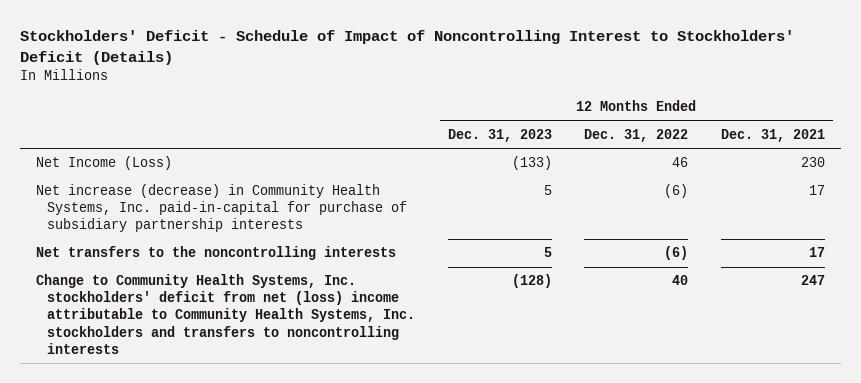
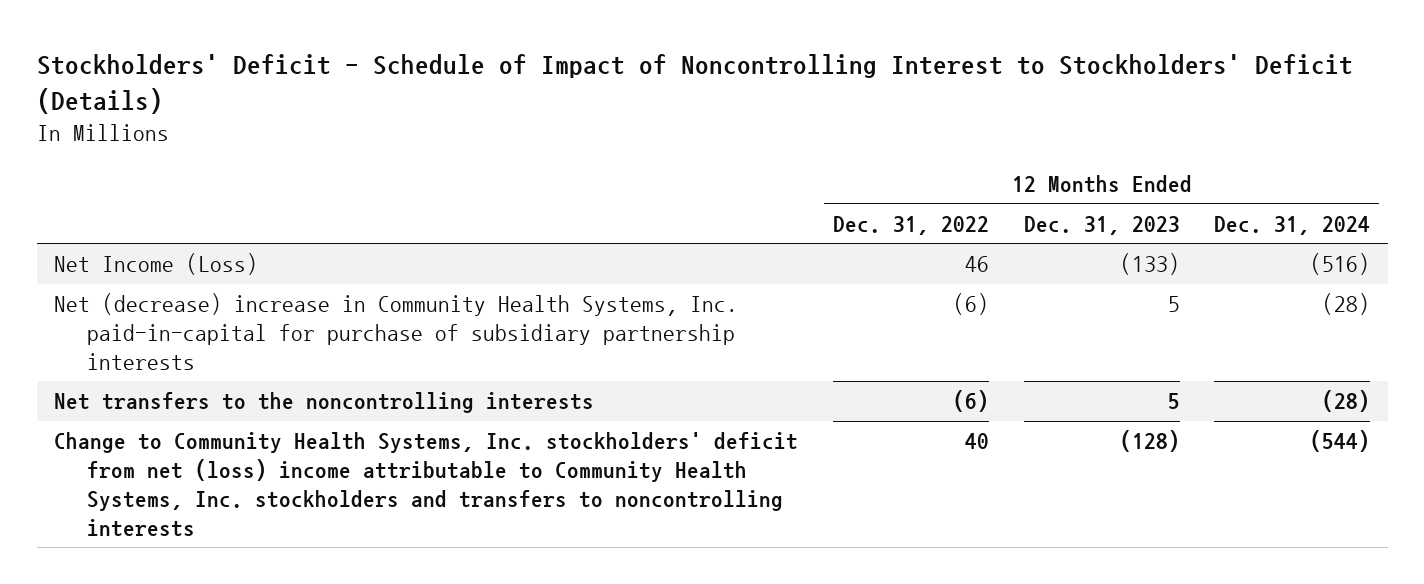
[720,128,825,142] Dec. 31, 2021 -> none
none -> [1214,215,1371,235] Dec. 31, 2024
[36,184,408,233] Net increase (decrease) in Community Health Systems, Inc. paid-in-capital for purchase of subsidiary partnership interests -> [54,293,739,370] Net (decrease) increase in Community Health Systems, Inc. paid-in-capital for purchase of subsidiary partnership interests

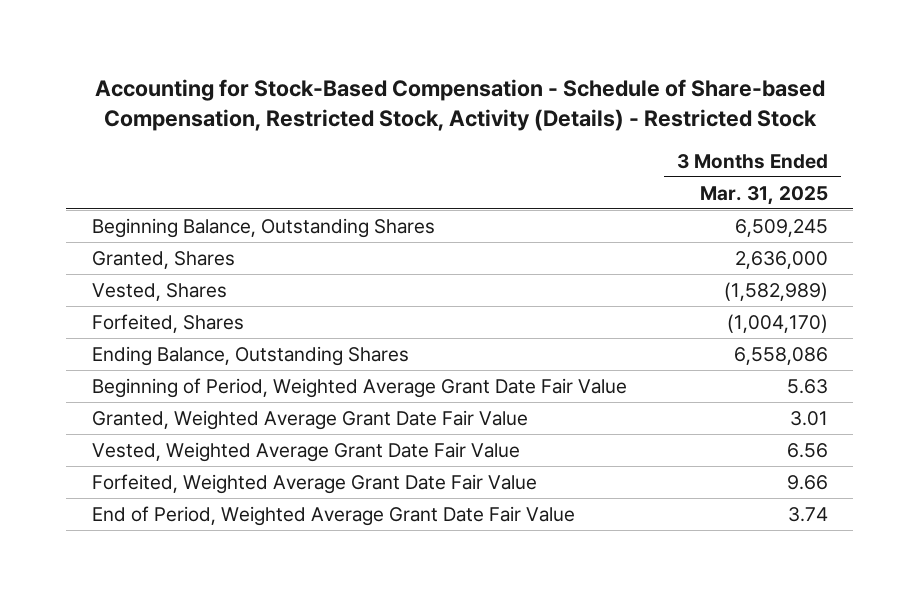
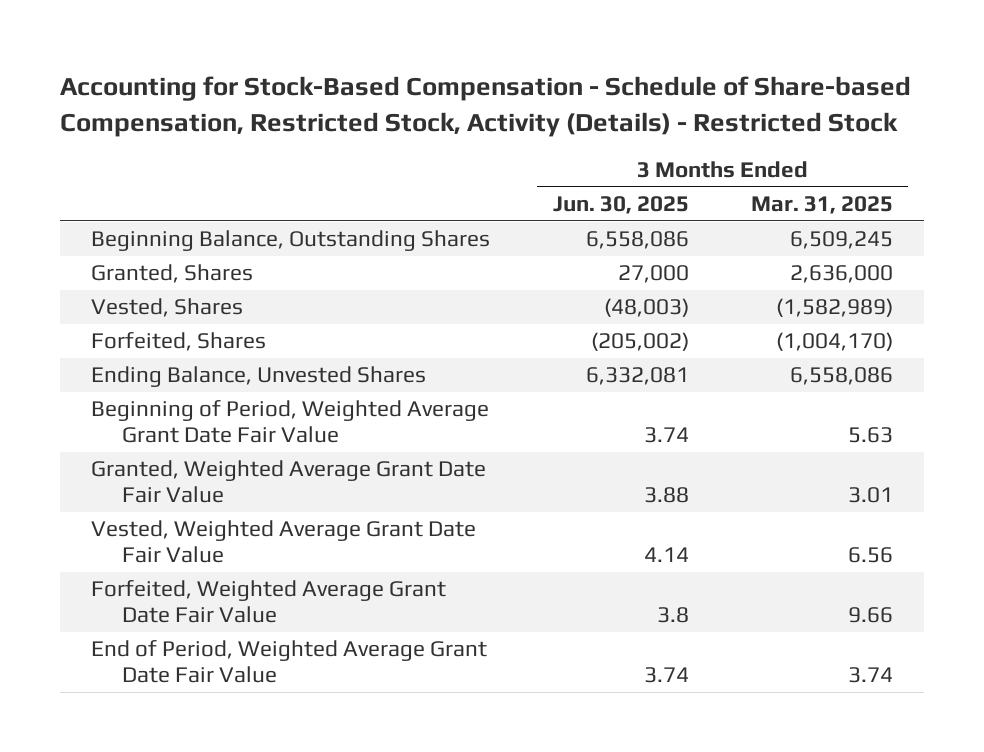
none -> [552,196,689,215] Jun. 30, 2025
[91,345,409,366] Ending Balance, Outstanding Shares -> [91,366,427,388] Ending Balance, Unvested Shares

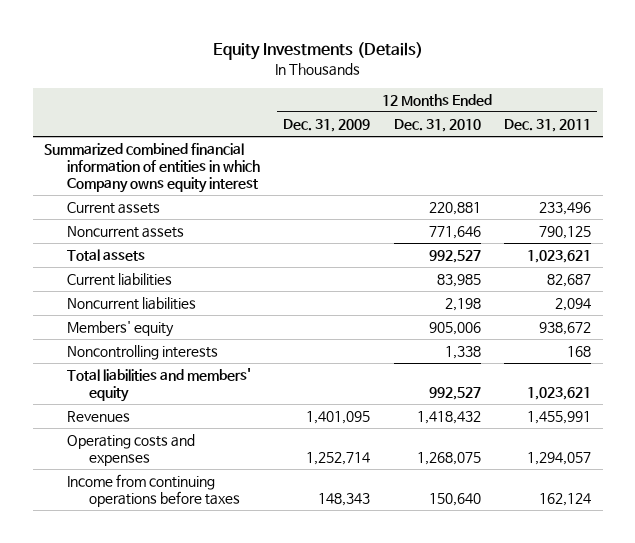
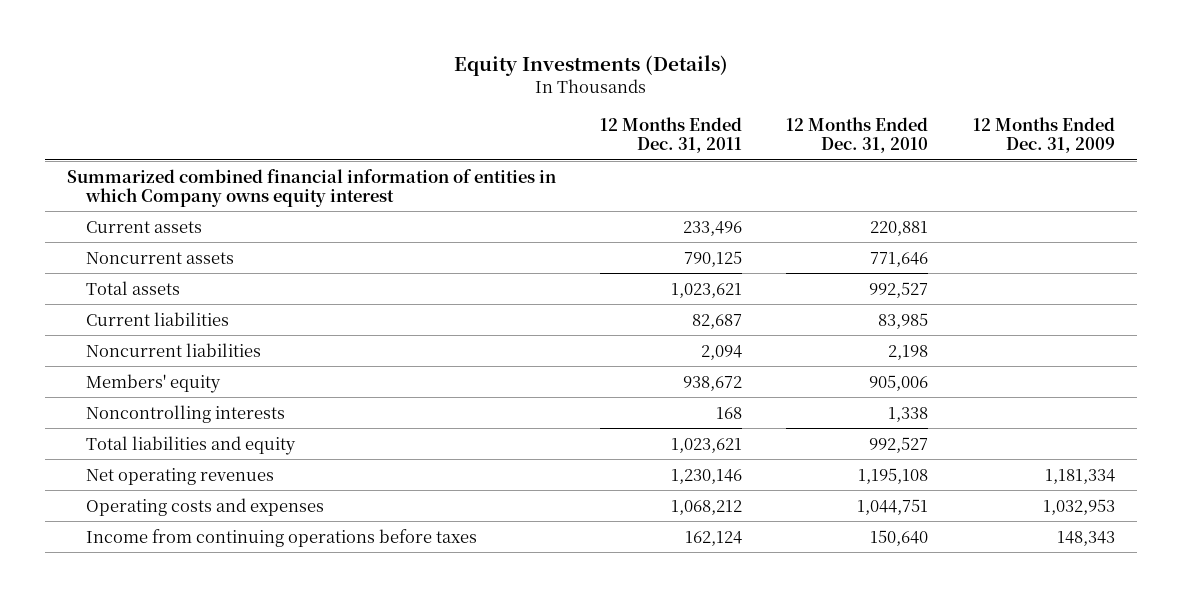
[66,368,251,403] Total liabilities and members' equity -> [85,435,296,455] Total liabilities and equity
[66,411,130,423] Revenues -> [85,467,274,485] Net operating revenues
[306,411,371,425] 1,401,095 -> [1044,468,1115,484] 1,181,334
[416,411,481,425] 1,418,432 -> [858,467,929,484] 1,195,108
[527,411,592,425] 1,455,991 -> [671,468,743,484] 1,230,146
[306,452,371,466] 1,252,714 -> [1042,498,1115,515] 1,032,953
[416,452,481,466] 1,268,075 -> [857,498,929,515] 1,044,751
[527,452,592,466] 1,294,057 -> [671,499,743,515] 1,068,212

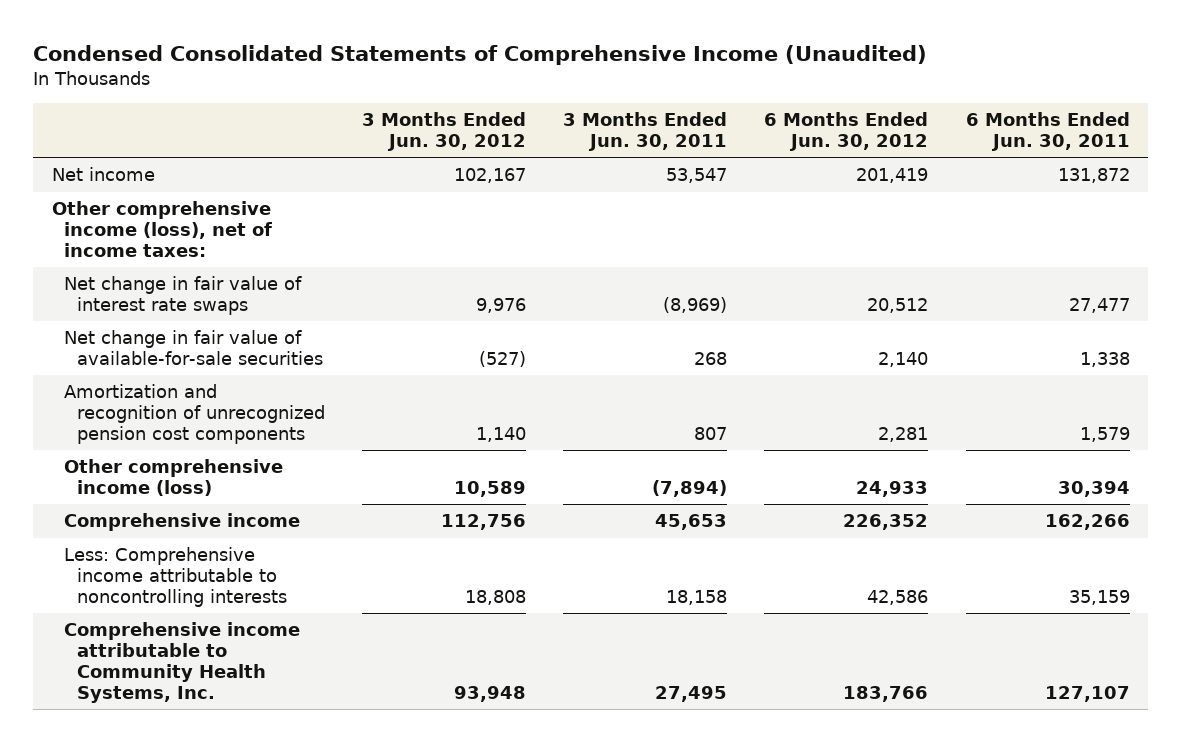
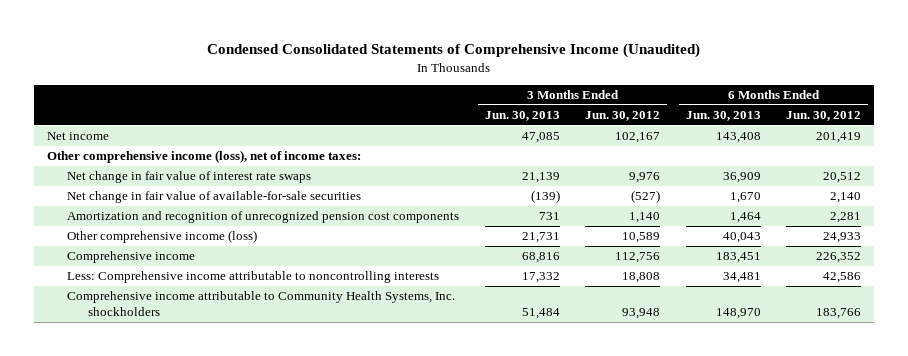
[563,111,728,151] 3 Months Ended Jun. 30, 2011 -> none
[965,111,1130,151] 6 Months Ended Jun. 30, 2011 -> none
none -> [484,111,560,122] Jun. 30, 2013
none -> [685,111,761,122] Jun. 30, 2013
[64,622,301,704] Comprehensive income attributable to Community Health Systems, Inc. -> [67,291,456,317] Comprehensive income attributable to Community Health Systems, Inc. shockholders

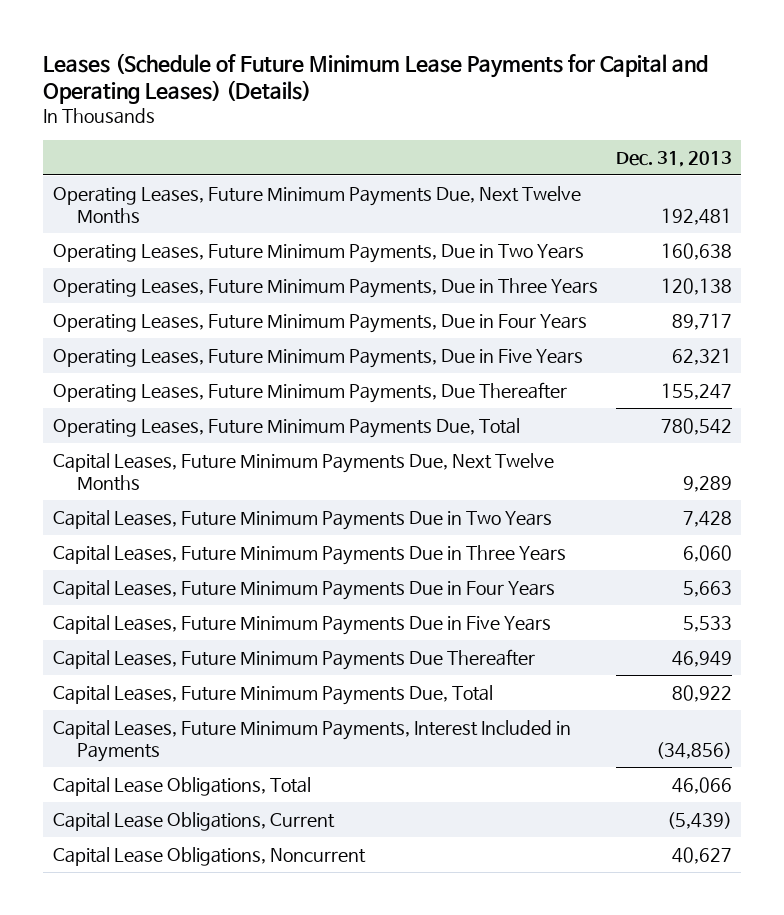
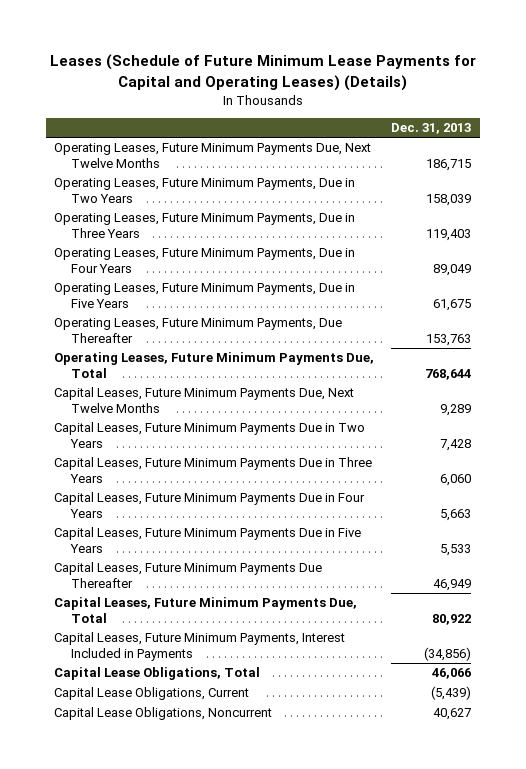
[660,208,732,226] 192,481 -> [426,158,472,171] 186,715
[660,242,732,260] 160,638 -> [426,193,472,206] 158,039
[660,277,732,295] 120,138 -> [426,228,472,241] 119,403
[671,312,732,330] 89,717 -> [433,263,472,276] 89,049
[671,347,732,365] 62,321 -> [433,298,472,311] 61,675
[660,382,732,400] 155,247 -> [426,333,472,346] 153,763
[660,417,732,435] 780,542 -> [425,368,472,380] 768,644

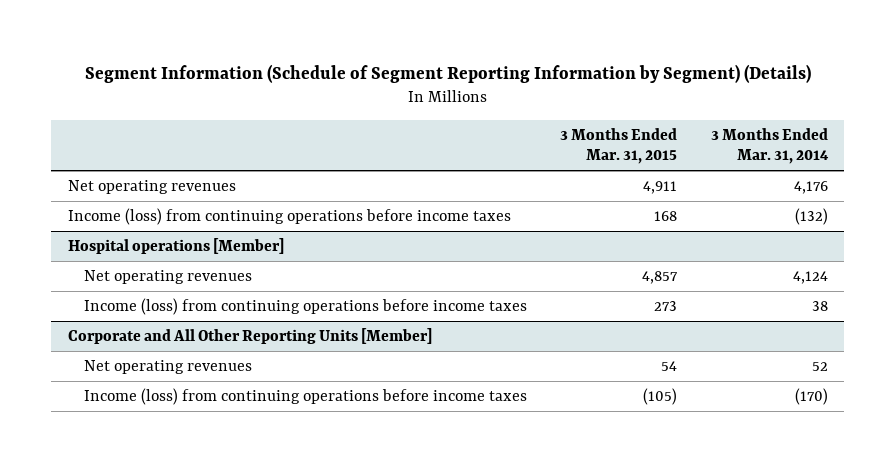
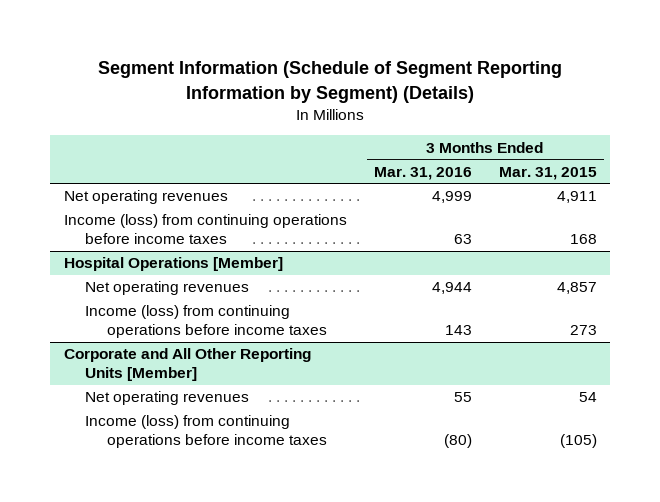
[710,127,829,165] 3 Months Ended Mar. 31, 2014 -> none
none -> [373,166,472,180] Mar. 31, 2016
[67,237,284,254] Hospital operations [Member] -> [63,257,283,272] Hospital Operations [Member]

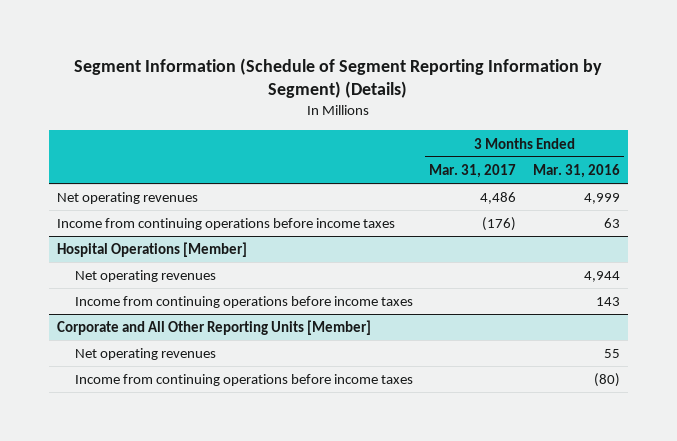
[498,166,597,180] Mar. 31, 2015 -> none
none -> [429,164,517,179] Mar. 31, 2017
[63,214,347,245] Income (loss) from continuing operations before income taxes -> [56,218,395,231] Income from continuing operations before income taxes
[85,305,327,339] Income (loss) from continuing operations before income taxes -> [74,296,413,309] Income from continuing operations before income taxes
[85,415,327,449] Income (loss) from continuing operations before income taxes -> [74,374,413,387] Income from continuing operations before income taxes

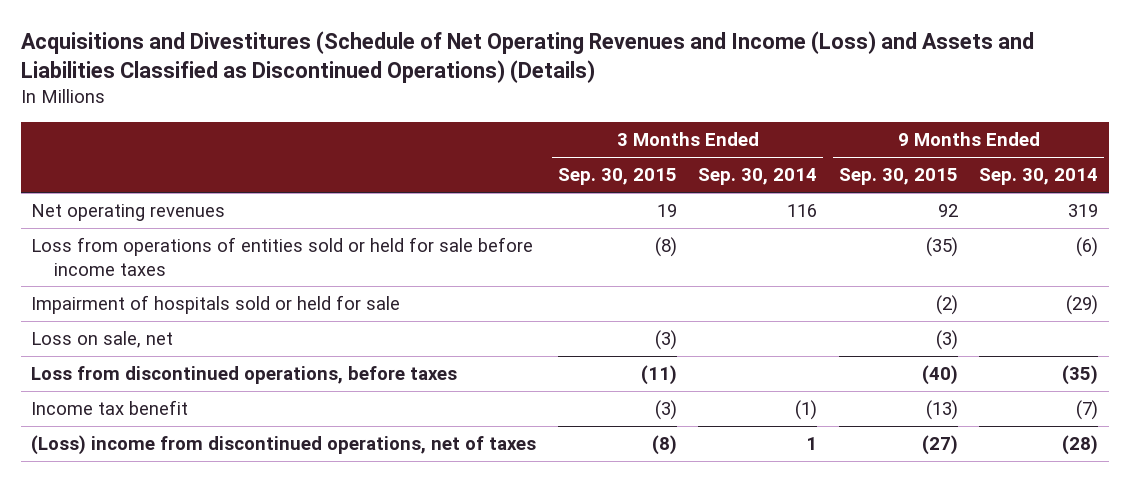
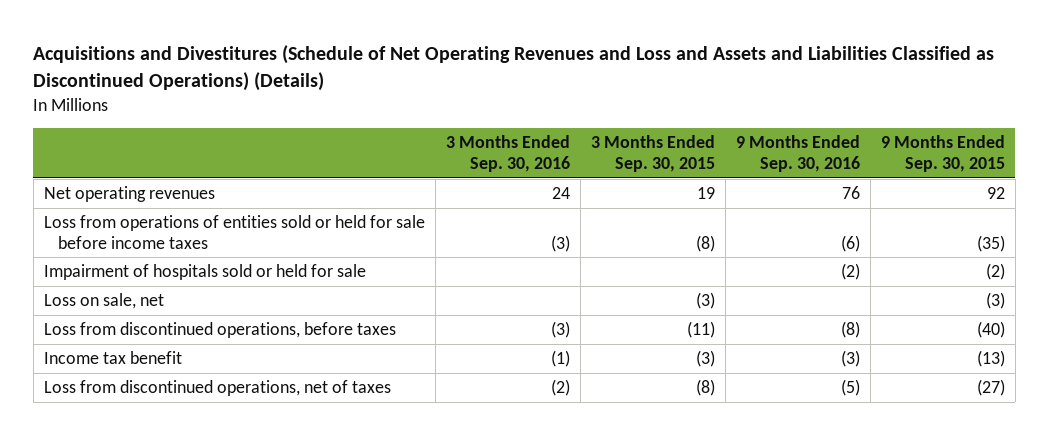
[20,31,1034,84] Acquisitions and Divestitures (Schedule of Net Operating Revenues and Income (Loss) and Assets and Liabilities Classified as Discontinued Operations) (Details) -> [33,45,995,92] Acquisitions and Divestitures (Schedule of Net Operating Revenues and Loss and Assets and Liabilities Classified as Discontinued Operations) (Details)
[698,168,818,186] Sep. 30, 2014 -> none
[979,168,1099,186] Sep. 30, 2014 -> none
none -> [445,135,570,172] 3 Months Ended Sep. 30, 2016
none -> [735,135,860,172] 9 Months Ended Sep. 30, 2016
[31,435,537,456] (Loss) income from discontinued operations, net of taxes -> [43,379,391,396] Loss from discontinued operations, net of taxes

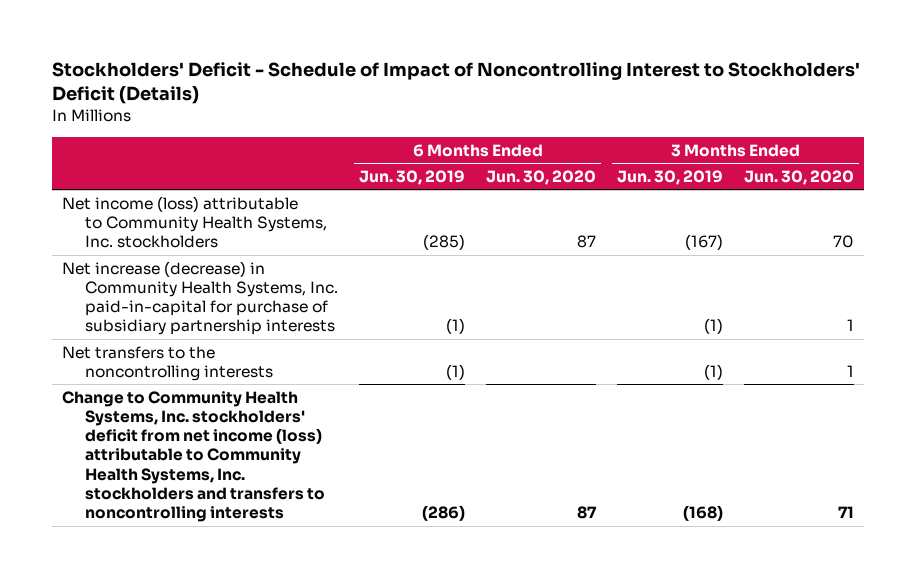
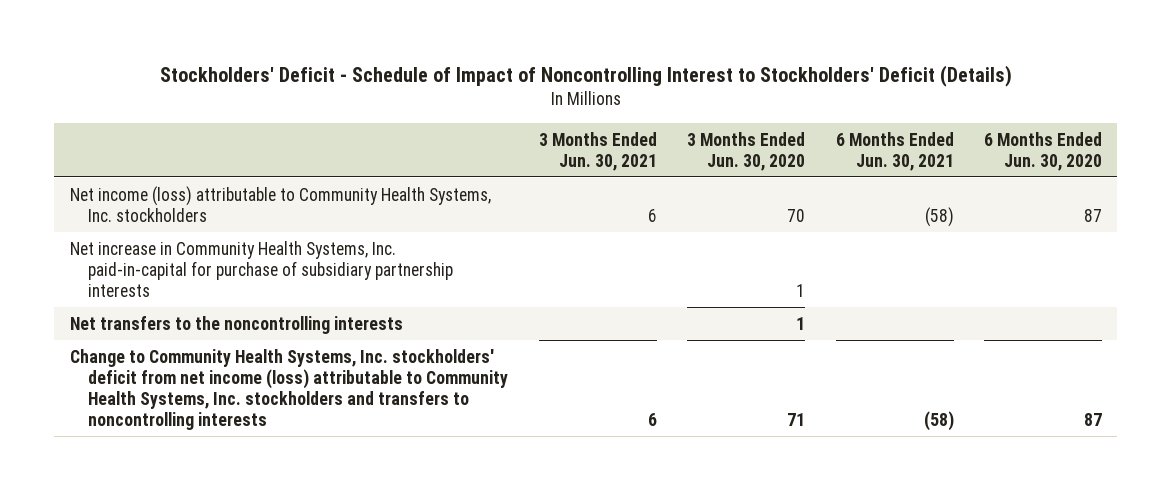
[359,170,466,186] Jun. 30, 2019 -> none
[617,170,724,186] Jun. 30, 2019 -> none
none -> [538,131,657,171] 3 Months Ended Jun. 30, 2021
none -> [835,131,954,171] 6 Months Ended Jun. 30, 2021
[62,260,339,336] Net increase (decrease) in Community Health Systems, Inc. paid-in-capital for purchase of subsidiary partnership interests -> [69,240,454,297] Net increase in Community Health Systems, Inc. paid-in-capital for purchase of subsidiary partnership interests

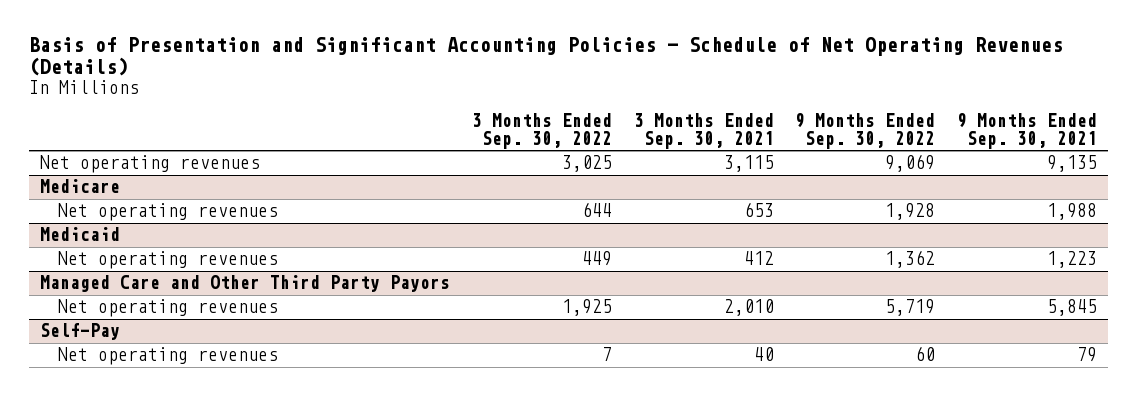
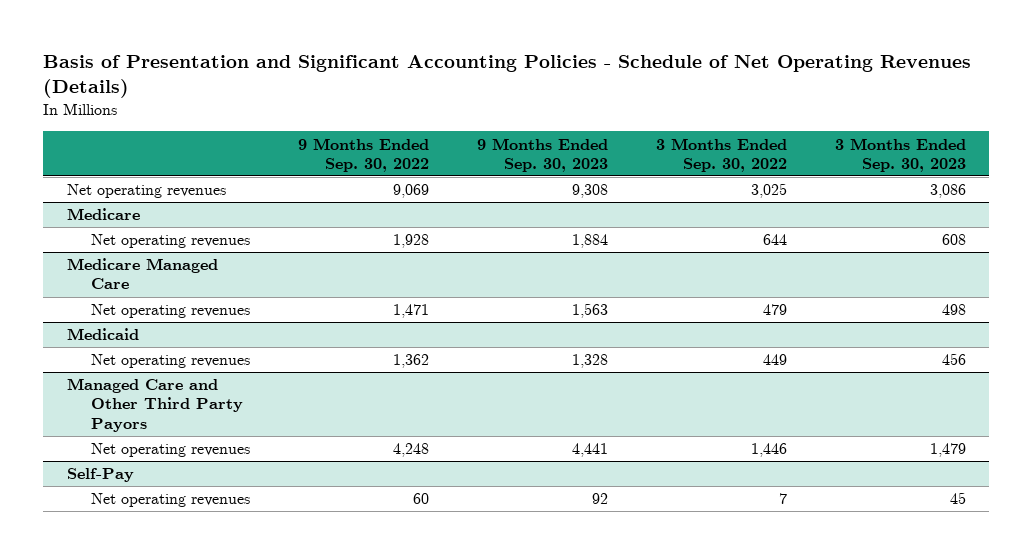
[633,112,774,150] 3 Months Ended Sep. 30, 2021 -> none
[956,112,1097,150] 9 Months Ended Sep. 30, 2021 -> none
none -> [476,137,608,172] 9 Months Ended Sep. 30, 2023
none -> [834,137,966,172] 3 Months Ended Sep. 30, 2023
none -> [67,258,219,290] Medicare Managed Care
none -> [91,304,251,319] Net operating revenues
[561,299,612,317] 1,925 -> [750,443,787,458] 1,446
[885,299,936,317] 5,719 -> [393,443,430,458] 4,248

